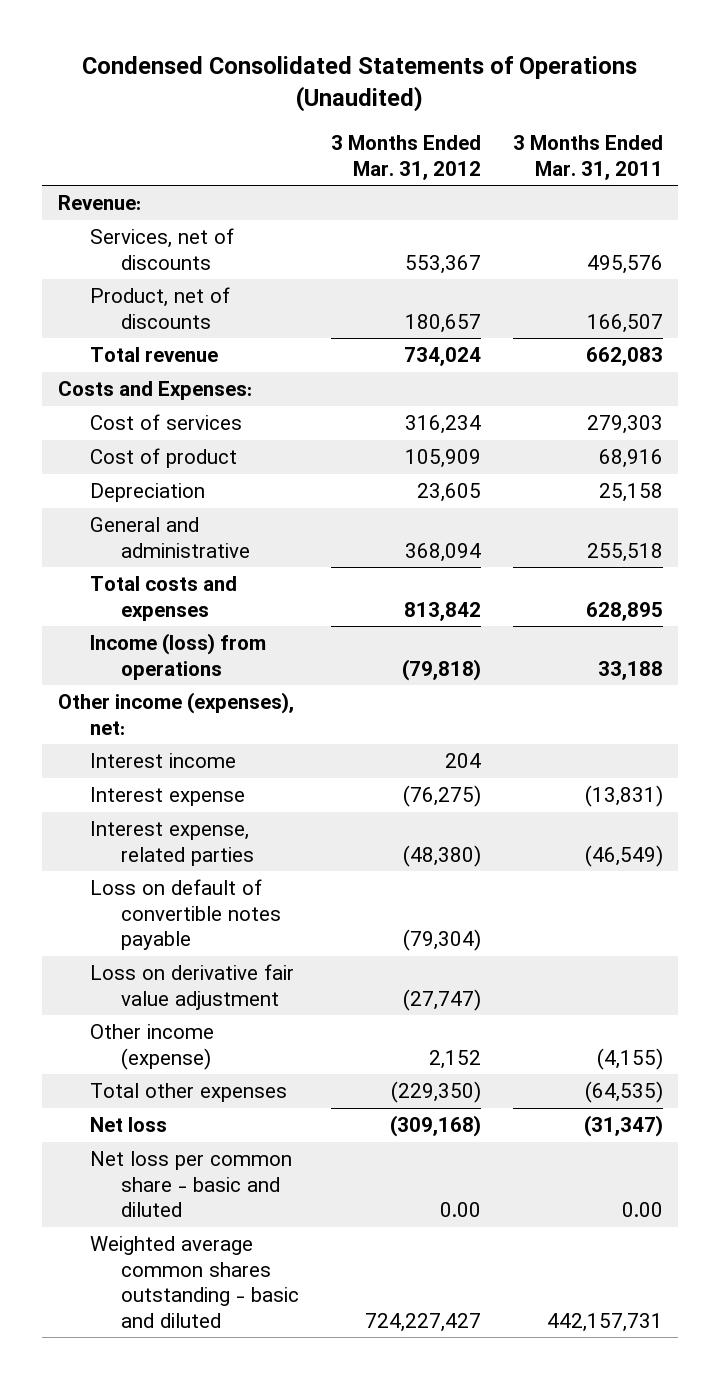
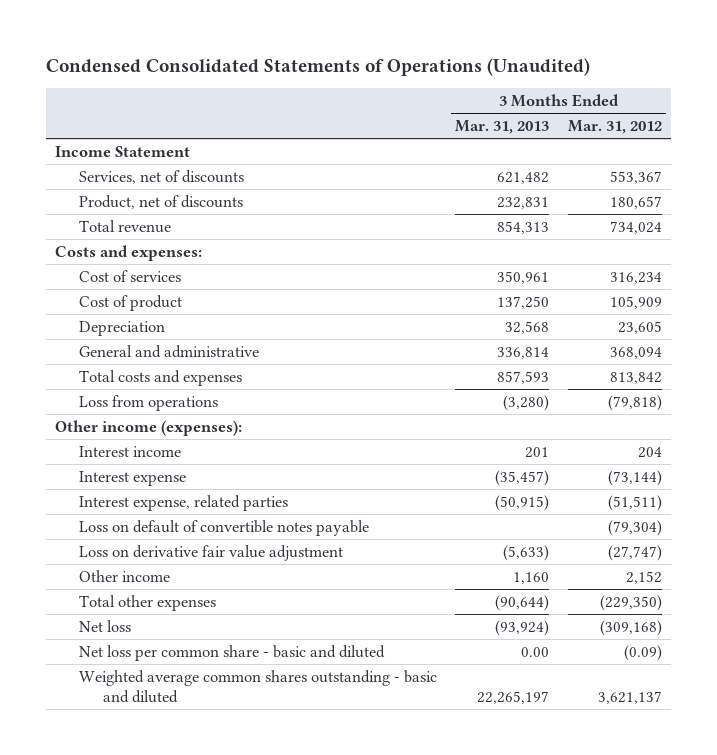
[512,135,663,180] 3 Months Ended Mar. 31, 2011 -> none
none -> [455,119,550,134] Mar. 31, 2013
[57,195,141,211] Revenue: -> none
none -> [55,145,191,157] Income Statement
[57,381,252,401] Costs and Expenses: -> [55,244,203,261] Costs and expenses:
[89,633,266,680] Income (loss) from operations -> [79,394,219,411] Loss from operations
[57,692,294,735] Other income (expenses), net: -> [55,419,243,436] Other income (expenses):
[403,785,482,808] (76,275) -> [607,469,662,486] (73,144)
[403,844,482,867] (48,380) -> [607,494,662,511] (51,511)
[89,1024,214,1070] Other income (expense) -> [79,569,171,582] Other income
[440,1202,482,1218] 0.00 -> [623,644,662,661] (0.09)
[365,1312,482,1332] 724,227,427 -> [597,690,662,704] 3,621,137

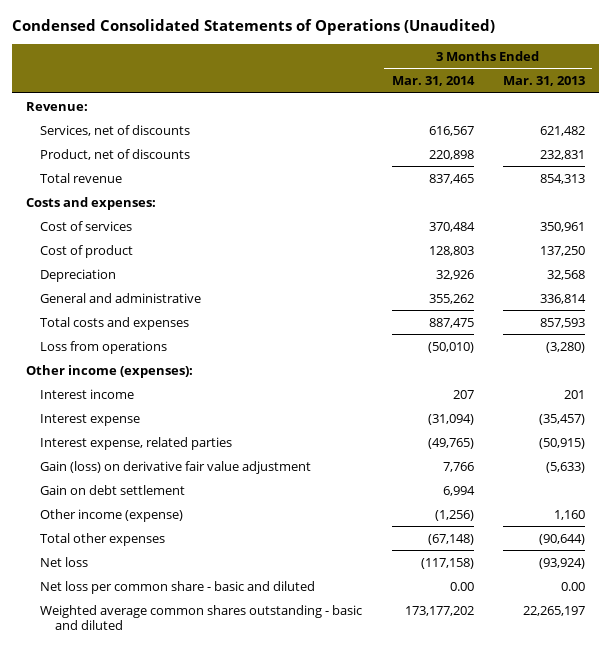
[567,119,662,134] Mar. 31, 2012 -> none
none -> [391,76,475,87] Mar. 31, 2014
[55,145,191,157] Income Statement -> none
none -> [26,101,89,111] Revenue:
[79,519,370,536] Loss on default of convertible notes payable -> none
[79,544,344,561] Loss on derivative fair value adjustment -> [40,460,312,474] Gain (loss) on derivative fair value adjustment
none -> [40,484,186,495] Gain on debt settlement
[79,569,171,582] Other income -> [40,508,184,522] Other income (expense)

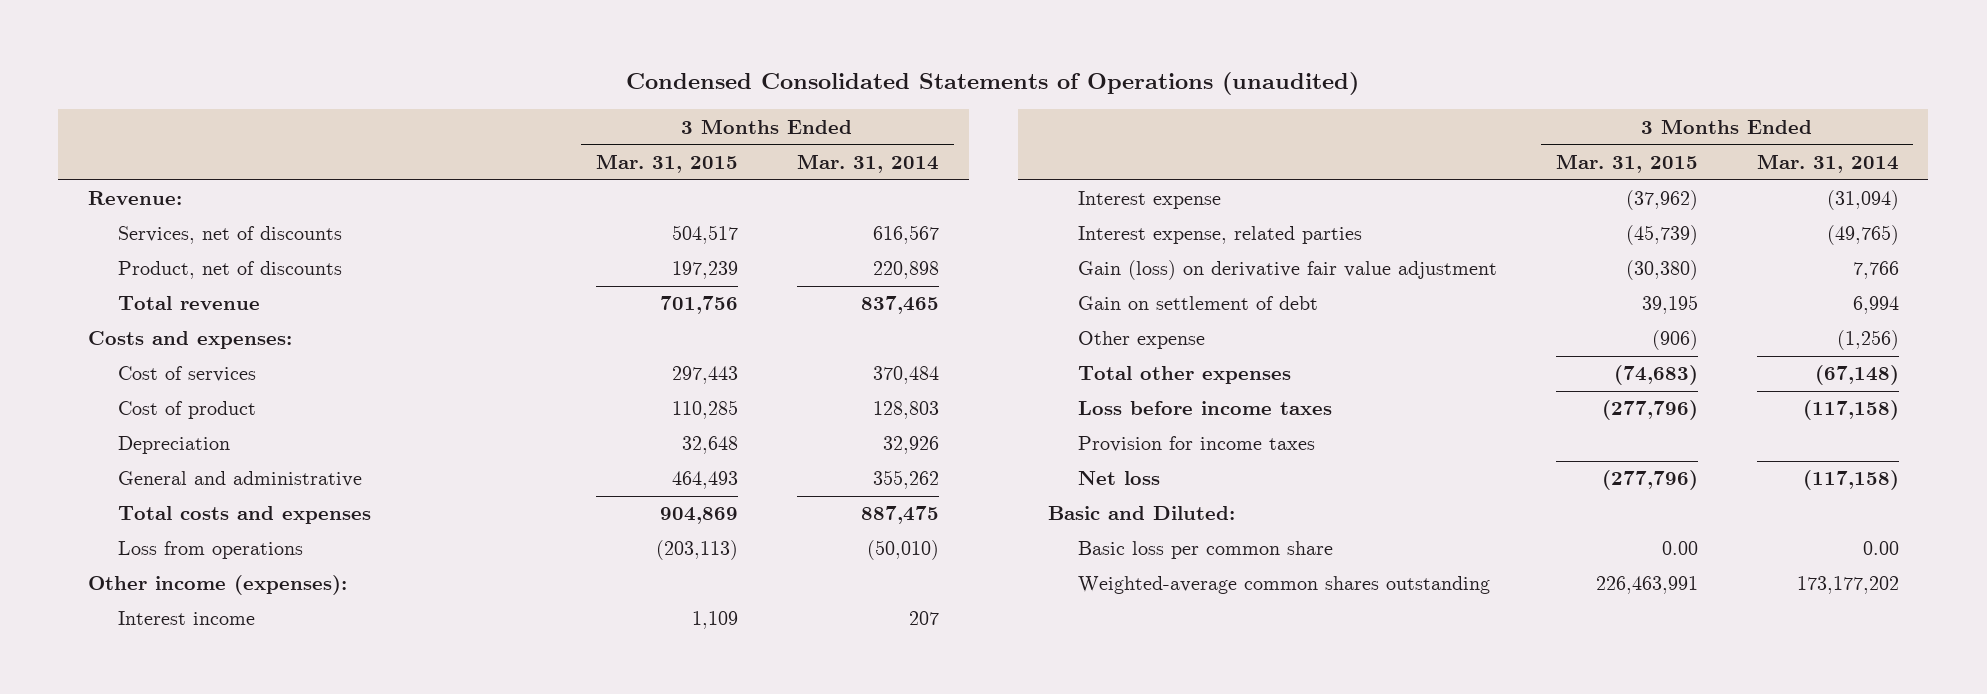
[11,19,495,36] Condensed Consolidated Statements of Operations (Unaudited) -> [626,72,1360,96] Condensed Consolidated Statements of Operations (unaudited)
[502,76,585,87] Mar. 31, 2013 -> none
none -> [595,153,738,173] Mar. 31, 2015
[40,484,186,495] Gain on debt settlement -> [1077,296,1318,311] Gain on settlement of debt
[40,508,184,522] Other income (expense) -> [1077,331,1205,350] Other expense
none -> [1077,401,1332,416] Loss before income taxes
none -> [1077,436,1315,453] Provision for income taxes
none -> [1047,506,1235,521] Basic and Diluted:
[40,580,316,594] Net loss per common share - basic and diluted -> [1077,541,1333,560] Basic loss per common share
[40,604,363,630] Weighted average common shares outstanding - basic and diluted -> [1077,576,1490,595] Weighted-average common shares outstanding

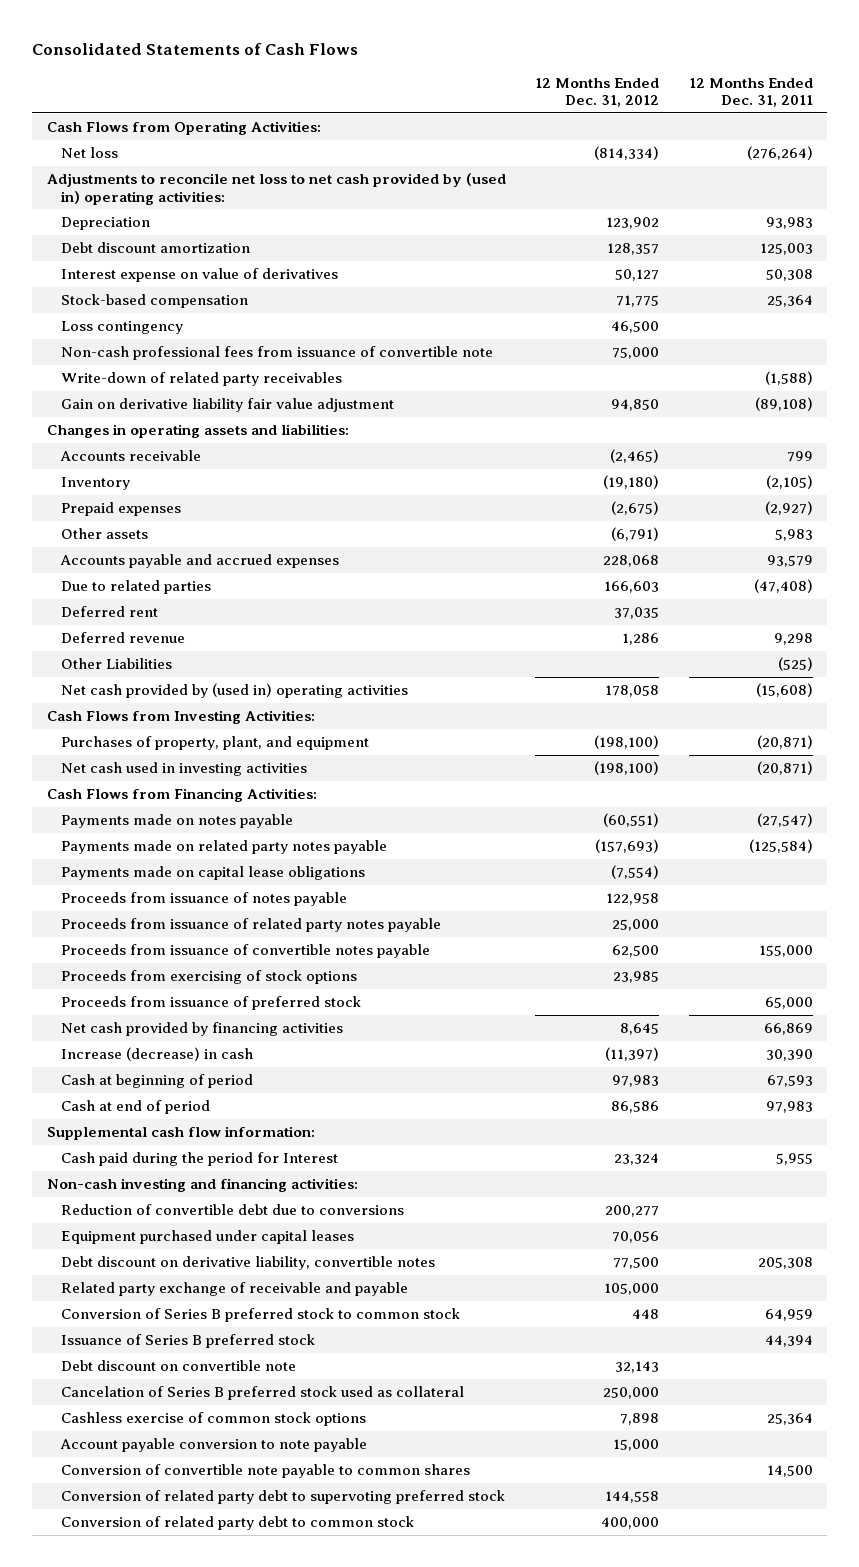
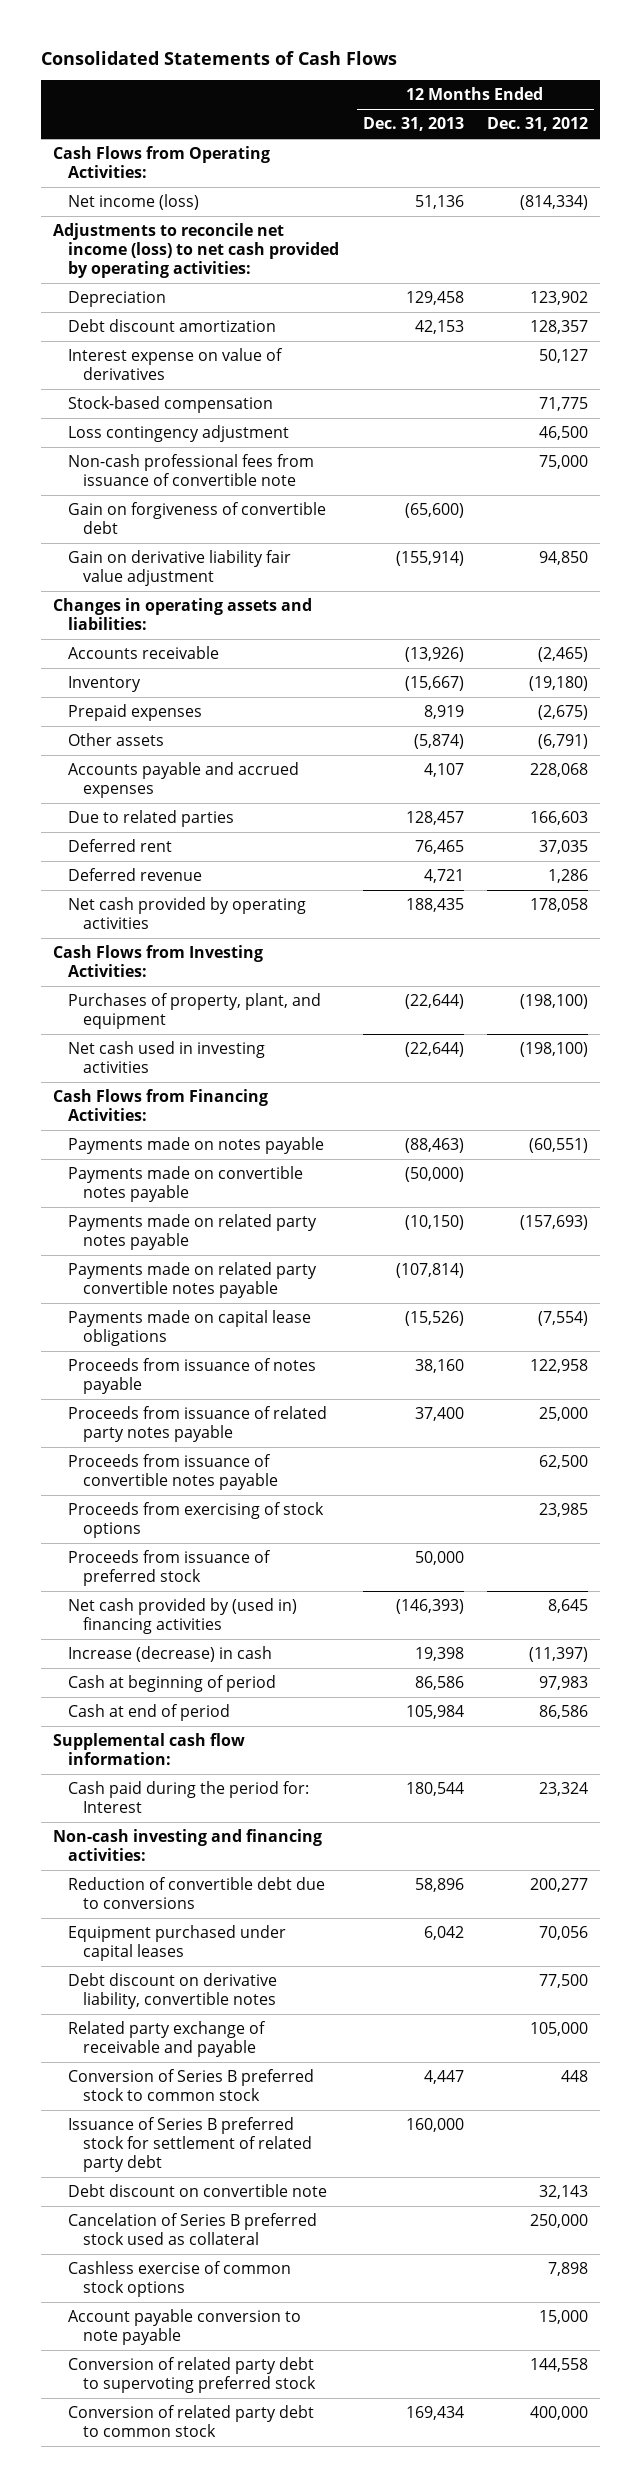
[688,77,813,108] 12 Months Ended Dec. 31, 2011 -> none
none -> [362,117,464,132] Dec. 31, 2013
[60,146,118,158] Net loss -> [67,193,199,210] Net income (loss)
[46,172,506,205] Adjustments to reconcile net loss to net cash provided by (used in) operating activities: -> [52,222,339,279] Adjustments to reconcile net income (loss) to net cash provided by operating activities:
[60,320,183,334] Loss contingency -> [67,424,289,442] Loss contingency adjustment
[60,371,342,386] Write-down of related party receivables -> none
none -> [67,501,326,534] Gain on forgiveness of convertible debt
[60,657,172,669] Other Liabilities -> none
[60,682,408,698] Net cash provided by (used in) operating activities -> [67,896,306,929] Net cash provided by operating activities
none -> [67,1165,303,1202] Payments made on convertible notes payable
none -> [67,1261,317,1298] Payments made on related party convertible notes payable
[60,1021,343,1036] Net cash provided by financing activities -> [67,1597,297,1634] Net cash provided by (used in) financing activities
[60,1151,338,1166] Cash paid during the period for Interest -> [67,1780,309,1813] Cash paid during the period for: Interest
[60,1333,315,1348] Issuance of Series B preferred stock -> [67,2116,312,2173] Issuance of Series B preferred stock for settlement of related party debt
[60,1463,470,1478] Conversion of convertible note payable to common shares -> none

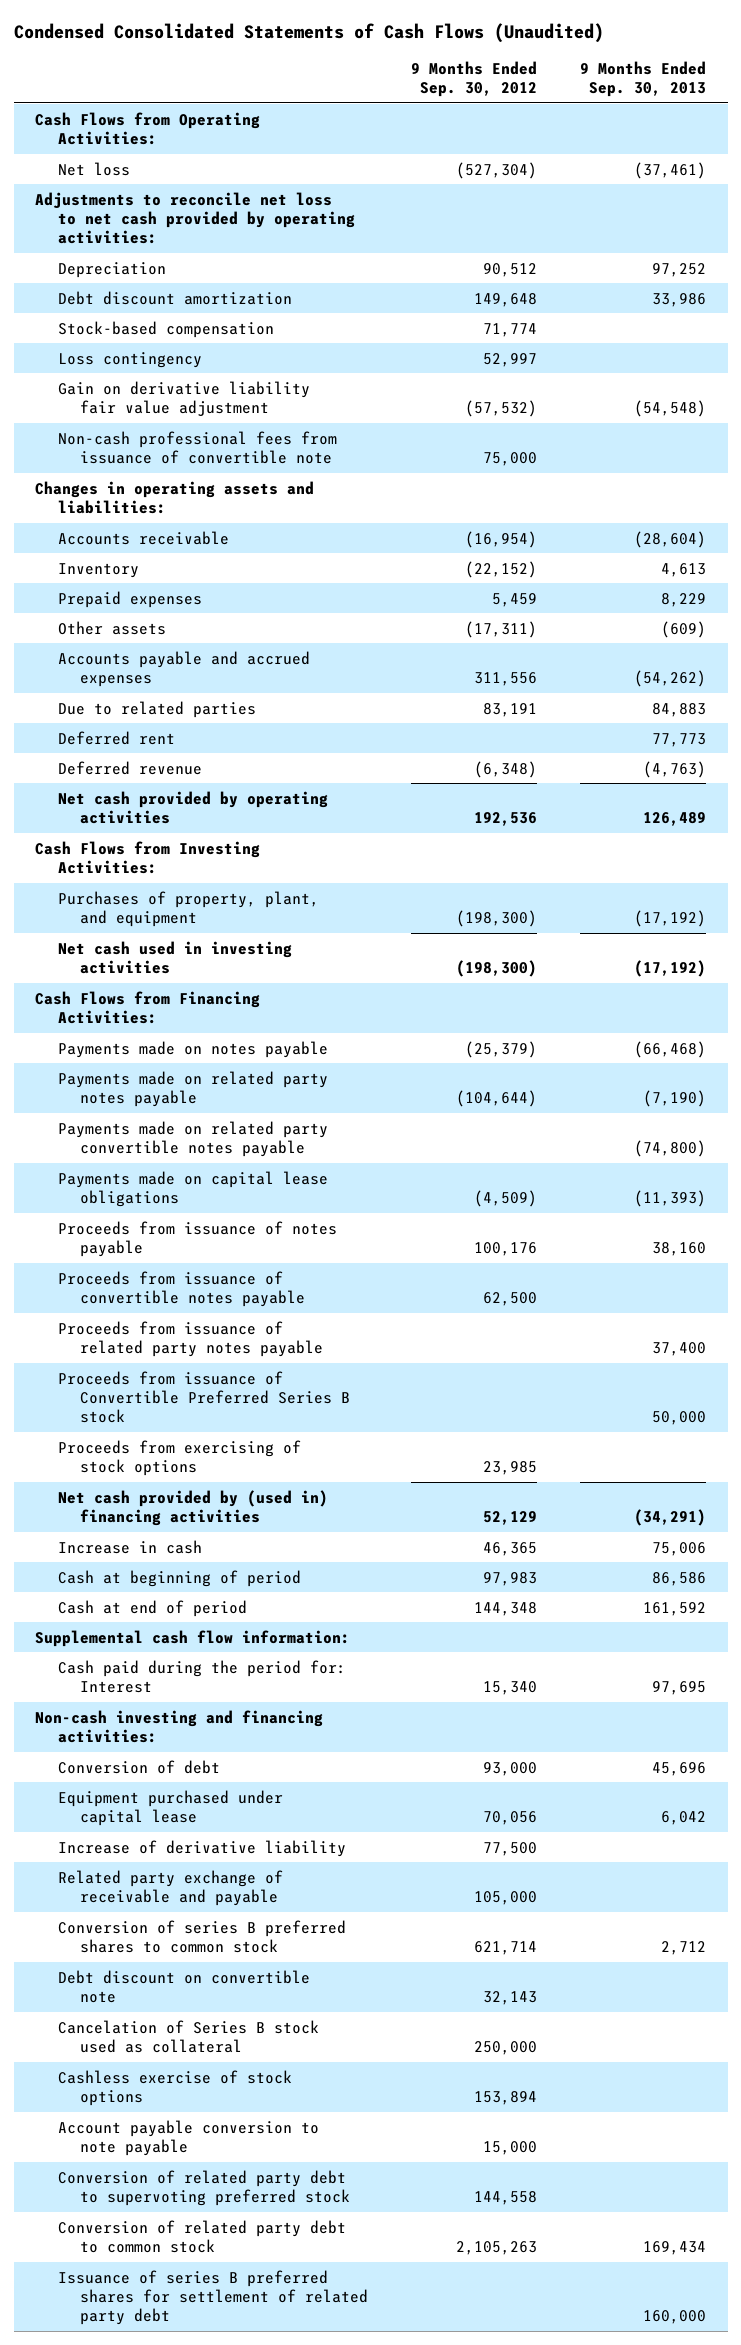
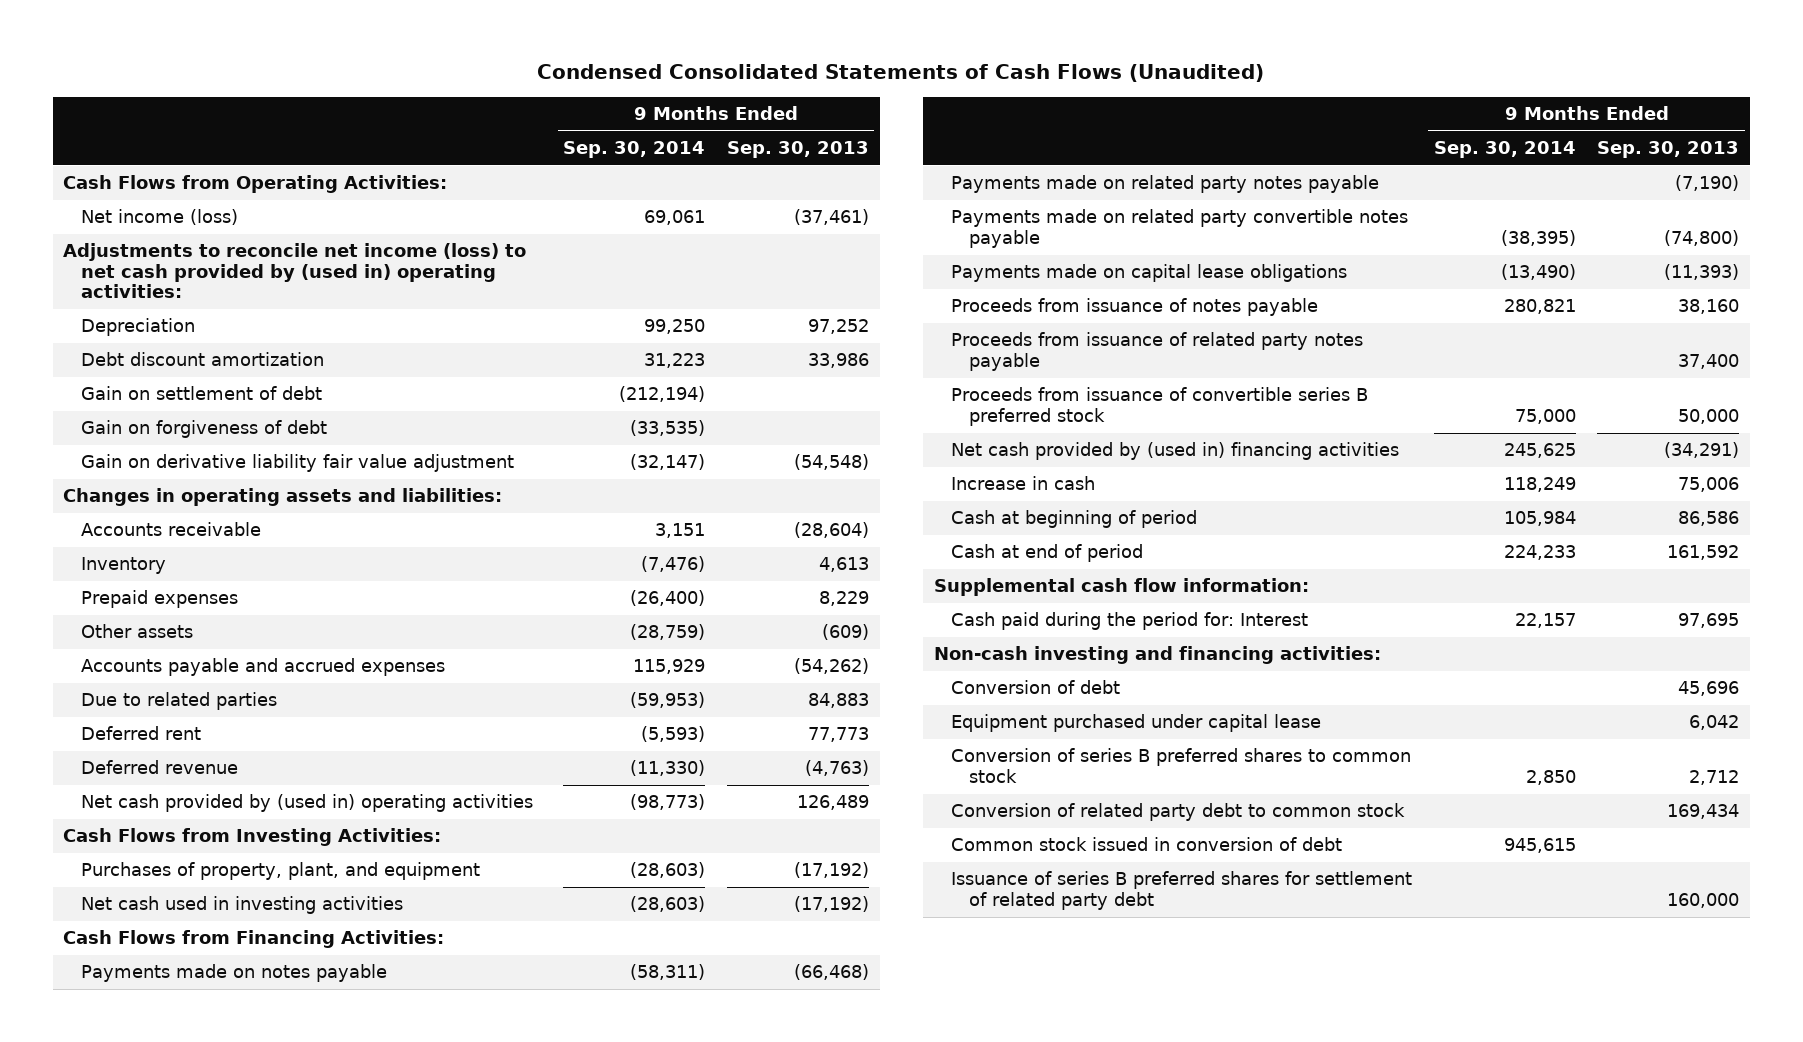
[411,60,538,98] 9 Months Ended Sep. 30, 2012 -> none
none -> [563,141,706,159] Sep. 30, 2014
[57,161,130,176] Net loss -> [80,209,238,226] Net income (loss)
[35,191,355,245] Adjustments to reconcile net loss to net cash provided by operating activities: -> [63,243,527,299] Adjustments to reconcile net income (loss) to net cash provided by (used in) operating activities:
[57,320,274,338] Stock-based compensation -> none
[57,351,202,368] Loss contingency -> none
none -> [80,386,322,401] Gain on settlement of debt
none -> [80,420,327,439] Gain on forgiveness of debt
[57,430,337,464] Non-cash professional fees from issuance of convertible note -> none
[57,790,328,824] Net cash provided by operating activities -> [80,794,533,813] Net cash provided by (used in) operating activities
[57,1270,306,1307] Proceeds from issuance of convertible notes payable -> none
[57,1439,301,1476] Proceeds from exercising of stock options -> none
[57,1370,351,1424] Proceeds from issuance of Convertible Preferred Series B stock -> [951,387,1369,426] Proceeds from issuance of convertible series B preferred stock
[57,1839,346,1857] Increase of derivative liability -> none
[57,1869,283,1906] Related party exchange of receivable and payable -> none
[57,1969,310,2003] Debt discount on convertible note -> none
[57,2019,319,2053] Cancelation of Series B stock used as collateral -> none
[57,2069,292,2106] Cashless exercise of stock options -> none
[57,2119,319,2156] Account payable conversion to note payable -> none
[57,2169,351,2206] Conversion of related party debt to supervoting preferred stock -> none
none -> [951,837,1343,852] Common stock issued in conversion of debt

